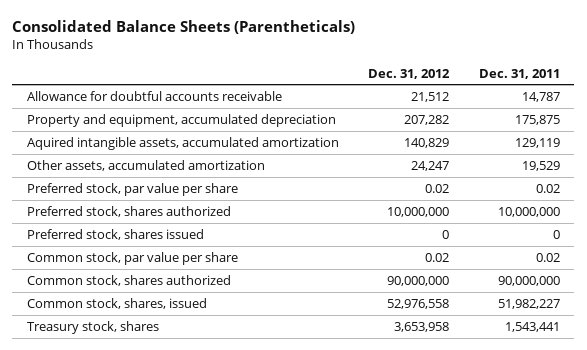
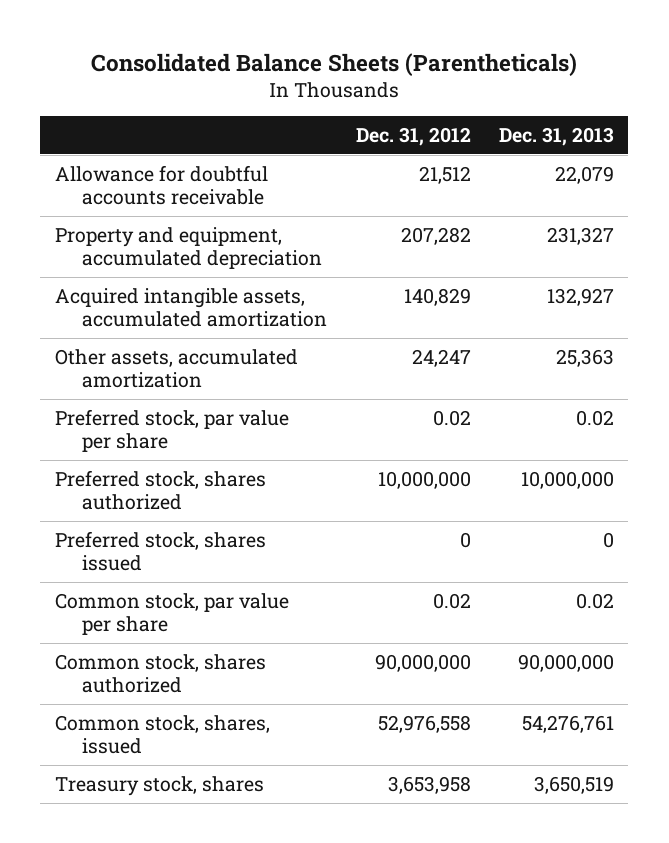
[478,68,560,79] Dec. 31, 2011 -> none
none -> [498,126,614,146] Dec. 31, 2013
[27,136,340,150] Aquired intangible assets, accumulated amortization -> [54,287,328,327] Acquired intangible assets, accumulated amortization

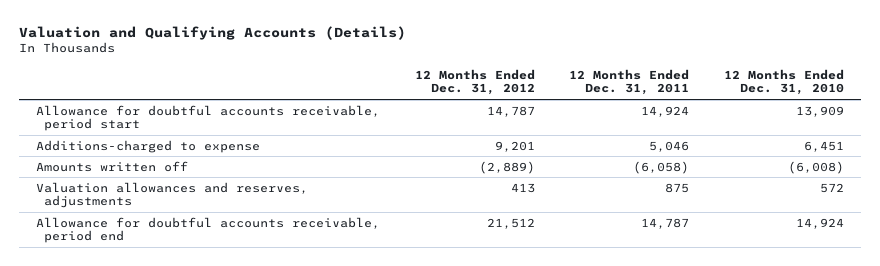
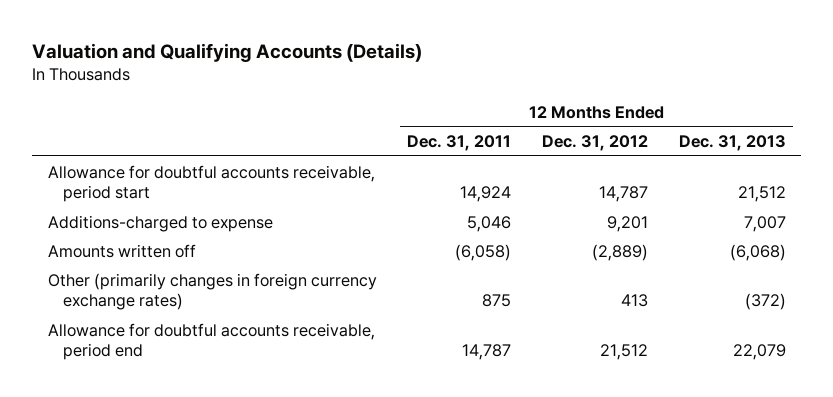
[723,68,844,96] 12 Months Ended Dec. 31, 2010 -> none
none -> [678,135,786,152] Dec. 31, 2013
[36,181,309,209] Valuation allowances and reserves, adjustments -> [47,272,377,311] Other (primarily changes in foreign currency exchange rates)

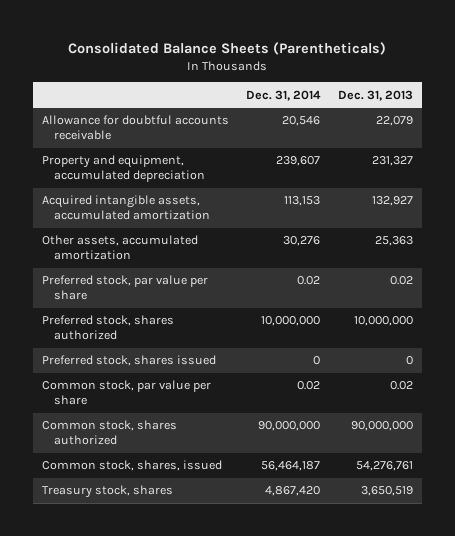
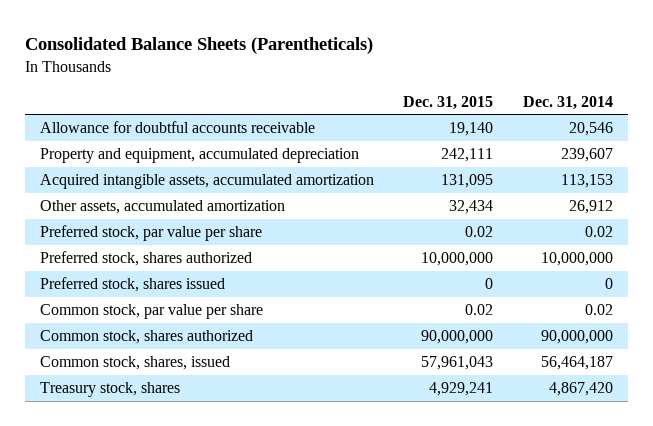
[338,89,414,101] Dec. 31, 2013 -> none
none -> [403,95,494,110] Dec. 31, 2015
[283,236,321,247] 30,276 -> [568,200,613,215] 26,912

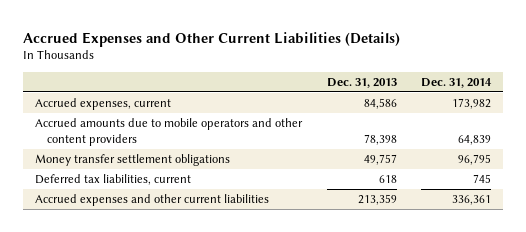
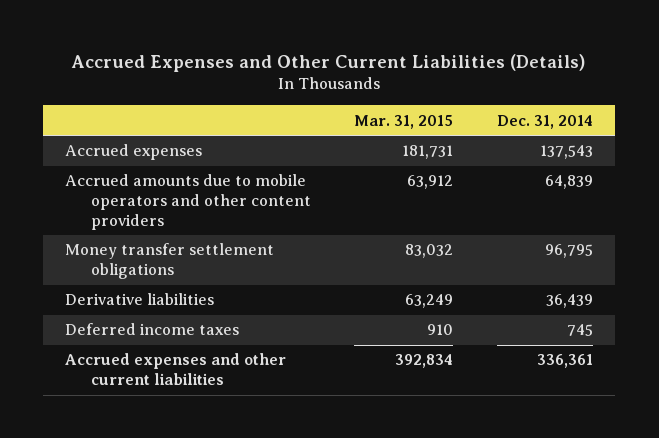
[326,77,397,88] Dec. 31, 2013 -> none
none -> [354,114,454,129] Mar. 31, 2015
[35,98,172,111] Accrued expenses, current -> [65,144,203,161] Accrued expenses
[451,98,491,110] 173,982 -> [540,145,594,160] 137,543
none -> [65,293,215,306] Derivative liabilities
[35,174,192,186] Deferred tax liabilities, current -> [65,323,240,336] Deferred income taxes

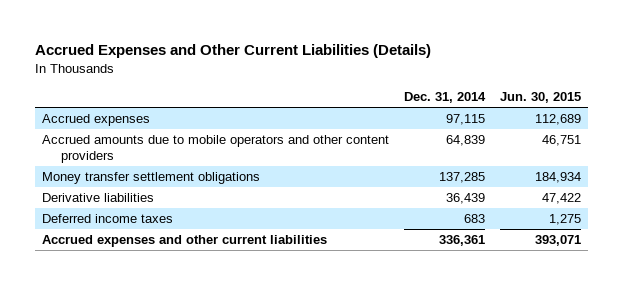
[354,114,454,129] Mar. 31, 2015 -> none
none -> [499,92,581,104] Jun. 30, 2015
[540,145,594,160] 137,543 -> [445,113,485,125] 97,115
[545,244,594,259] 96,795 -> [438,171,485,183] 137,285
[567,324,594,337] 745 -> [463,213,485,223] 683

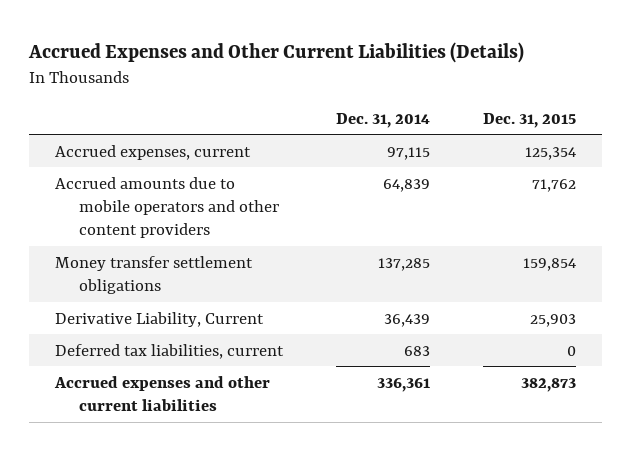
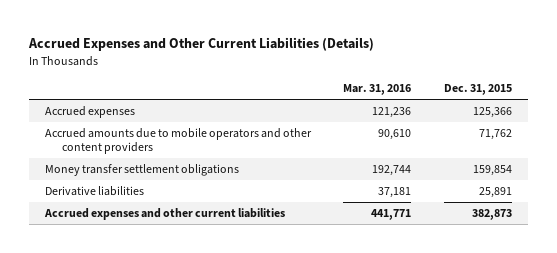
[336,112,431,128] Dec. 31, 2014 -> none
none -> [343,83,412,95] Mar. 31, 2016
[55,144,252,160] Accrued expenses, current -> [45,106,136,119] Accrued expenses
[524,146,576,160] 125,354 -> [472,107,512,119] 125,366
[55,343,285,359] Deferred tax liabilities, current -> none
[55,311,265,327] Derivative Liability, Current -> [45,186,145,197] Derivative liabilities
[529,313,576,327] 25,903 -> [478,187,512,199] 25,891

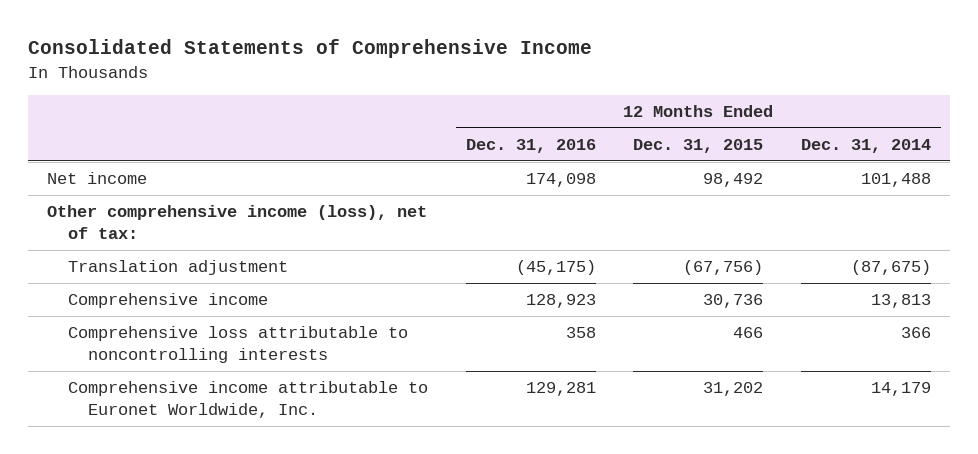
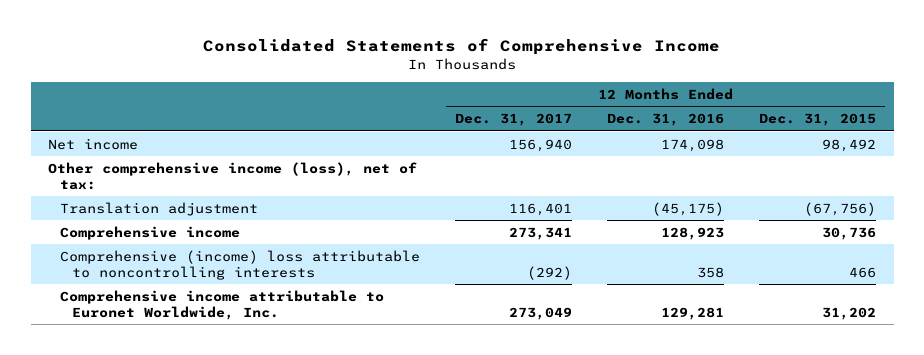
[801,138,932,153] Dec. 31, 2014 -> none
none -> [454,113,572,127] Dec. 31, 2017
[67,326,408,363] Comprehensive loss attributable to noncontrolling interests -> [59,249,420,280] Comprehensive (income) loss attributable to noncontrolling interests

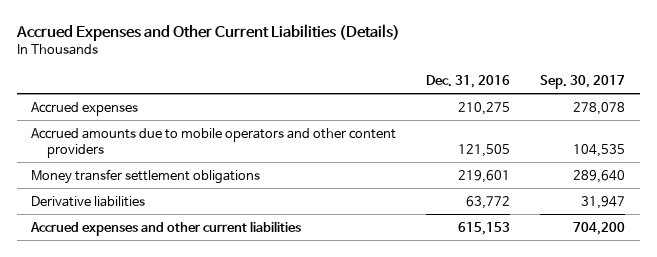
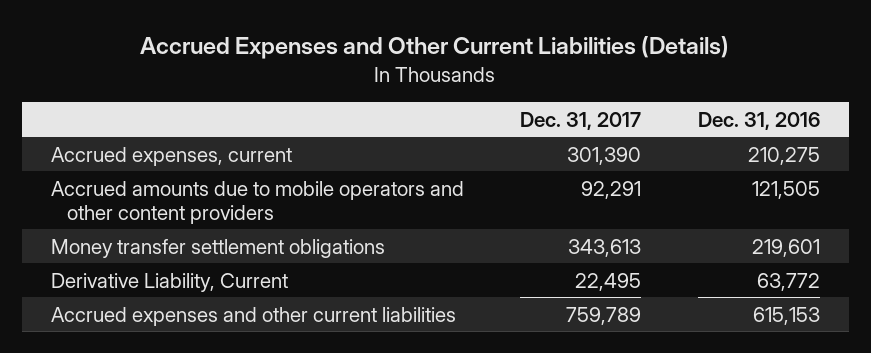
[540,74,626,89] Sep. 30, 2017 -> none
none -> [520,111,642,130] Dec. 31, 2017
[31,101,139,116] Accrued expenses -> [50,146,292,166] Accrued expenses, current
[31,195,146,207] Derivative liabilities -> [50,272,288,292] Derivative Liability, Current

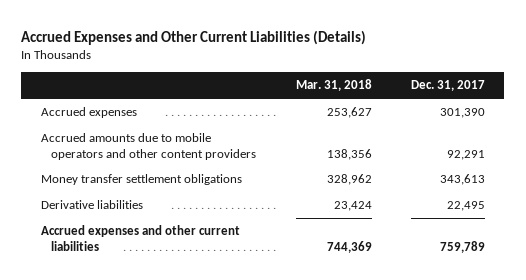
[698,111,821,130] Dec. 31, 2016 -> none
none -> [295,79,372,92] Mar. 31, 2018
[50,146,292,166] Accrued expenses, current -> [40,107,137,119] Accrued expenses
[50,272,288,292] Derivative Liability, Current -> [40,200,143,210] Derivative liabilities

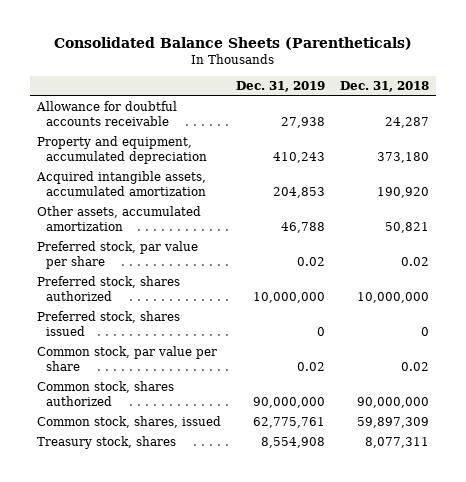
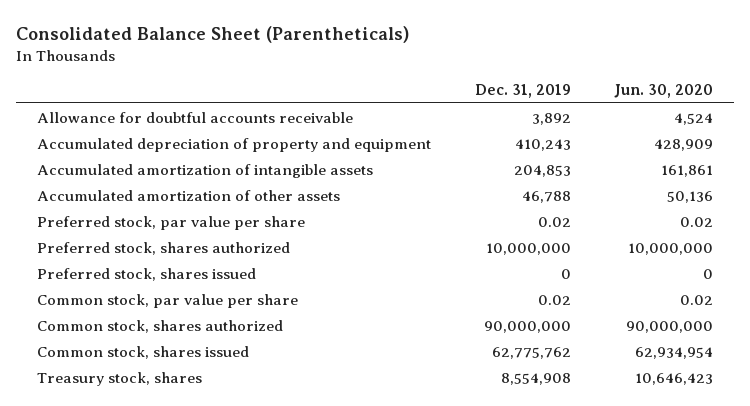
[53,37,412,51] Consolidated Balance Sheets (Parentheticals) -> [15,25,409,43] Consolidated Balance Sheet (Parentheticals)
[339,81,429,93] Dec. 31, 2018 -> none
none -> [613,84,713,99] Jun. 30, 2020
[280,117,325,129] 27,938 -> [531,112,571,125] 3,892
[37,136,207,165] Property and equipment, accumulated depreciation -> [37,137,432,152] Accumulated depreciation of property and equipment
[36,171,207,197] Acquired intangible assets, accumulated amortization -> [37,163,374,178] Accumulated amortization of intangible assets
[37,206,202,232] Other assets, accumulated amortization -> [37,189,341,201] Accumulated amortization of other assets
[37,416,222,429] Common stock, shares, issued -> [37,345,250,359] Common stock, shares issued
[252,417,325,429] 62,775,761 -> [491,346,571,359] 62,775,762

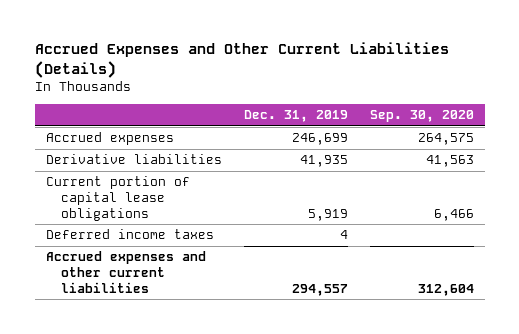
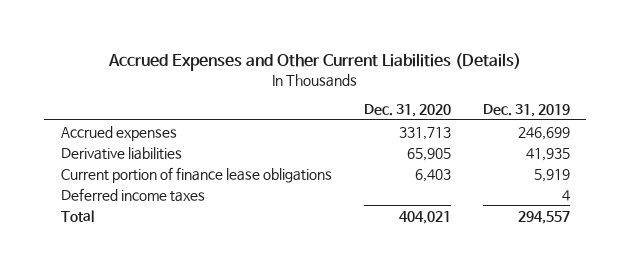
[369,110,474,123] Sep. 30, 2020 -> none
none -> [363,104,451,118] Dec. 31, 2020
[45,176,190,221] Current portion of capital lease obligations -> [60,166,332,183] Current portion of finance lease obligations
[45,251,206,293] Accrued expenses and other current liabilities -> [60,209,94,222] Total

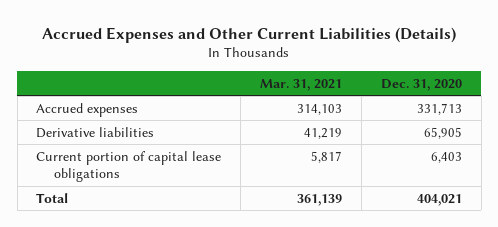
[483,104,571,118] Dec. 31, 2019 -> none
none -> [260,78,343,91] Mar. 31, 2021
[60,187,205,202] Deferred income taxes -> none
[60,166,332,183] Current portion of finance lease obligations -> [36,150,222,183] Current portion of capital lease obligations

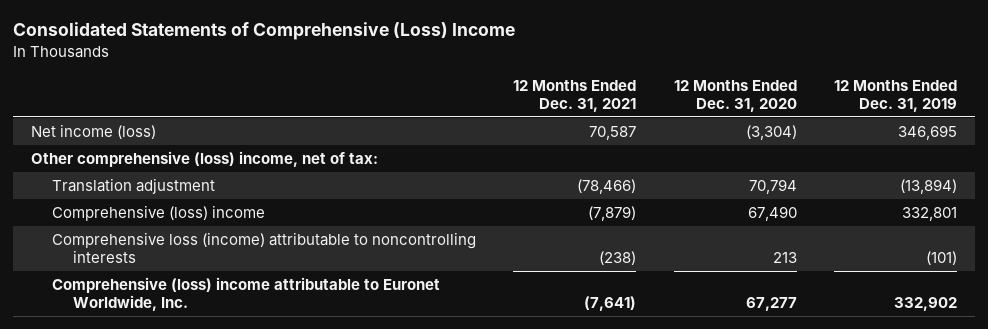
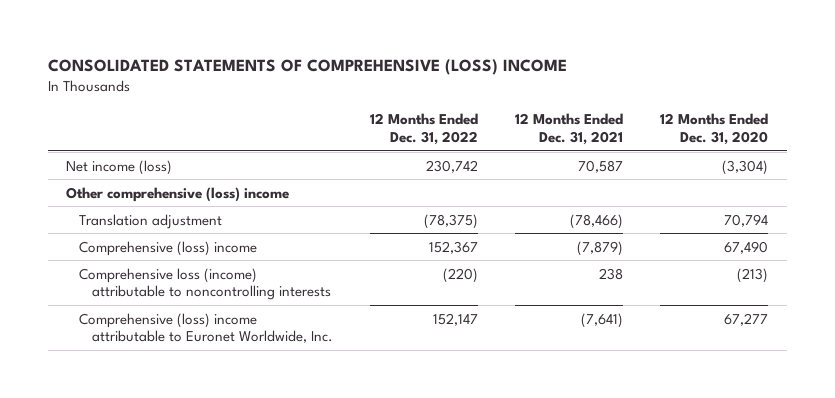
[12,22,515,41] Consolidated Statements of Comprehensive (Loss) Income -> [47,58,567,75] CONSOLIDATED STATEMENTS OF COMPREHENSIVE (LOSS) INCOME
[833,79,957,112] 12 Months Ended Dec. 31, 2019 -> none
none -> [369,112,478,145] 12 Months Ended Dec. 31, 2022
[31,150,379,167] Other comprehensive (loss) income, net of tax: -> [66,186,290,202] Other comprehensive (loss) income
[599,251,637,266] (238) -> [599,267,624,280] 238
[772,252,797,264] 213 -> [737,267,769,283] (213)

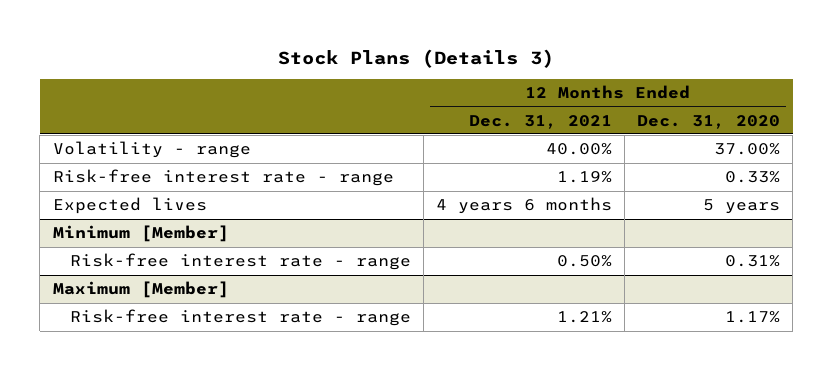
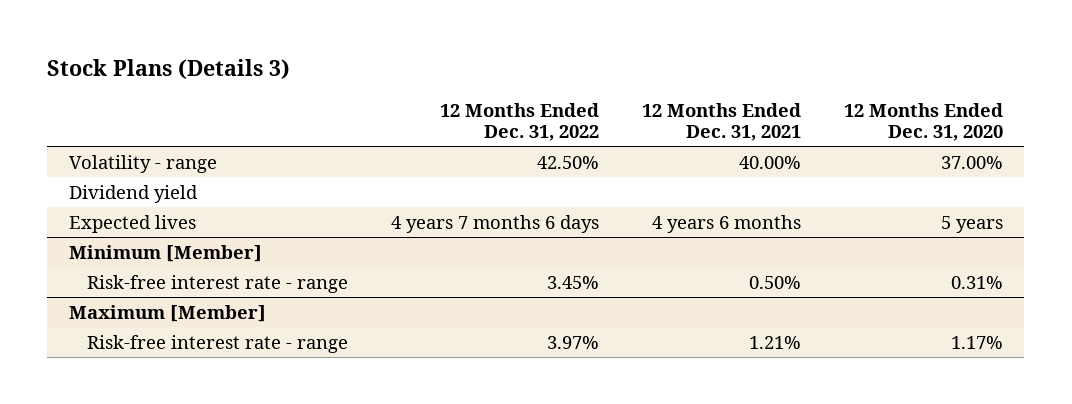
none -> [440,102,600,142] 12 Months Ended Dec. 31, 2022
[52,169,394,187] Risk-free interest rate - range -> none
none -> [68,184,198,203] Dividend yield

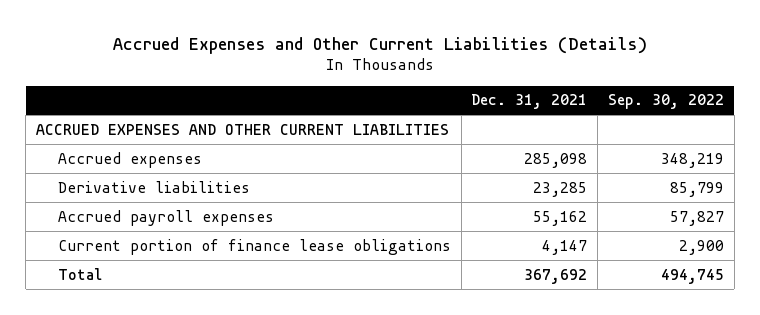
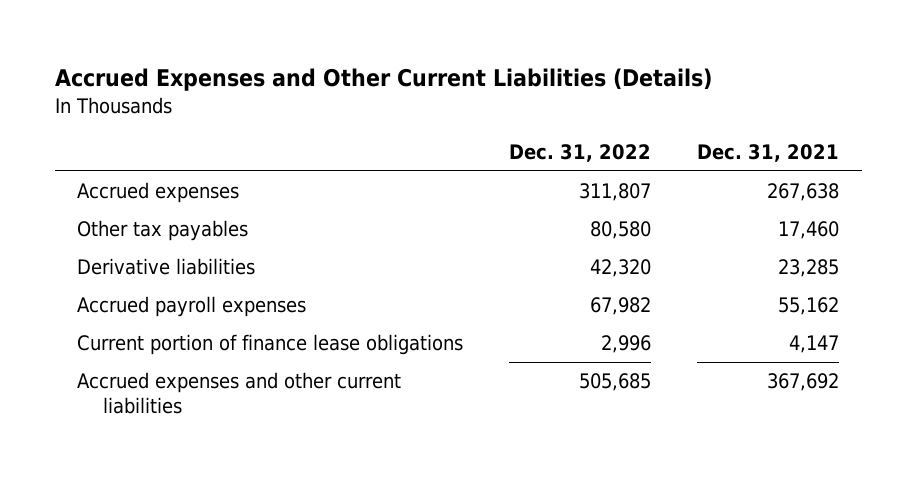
[607,94,724,110] Sep. 30, 2022 -> none
none -> [509,144,652,163] Dec. 31, 2022
[36,123,450,135] ACCRUED EXPENSES AND OTHER CURRENT LIABILITIES -> none
[524,152,588,168] 285,098 -> [766,183,839,202] 267,638
none -> [77,220,249,242] Other tax payables
[57,267,102,280] Total -> [77,372,402,415] Accrued expenses and other current liabilities

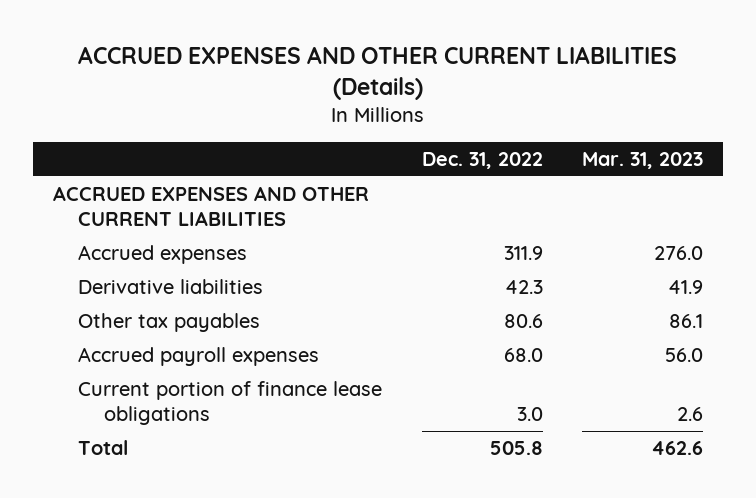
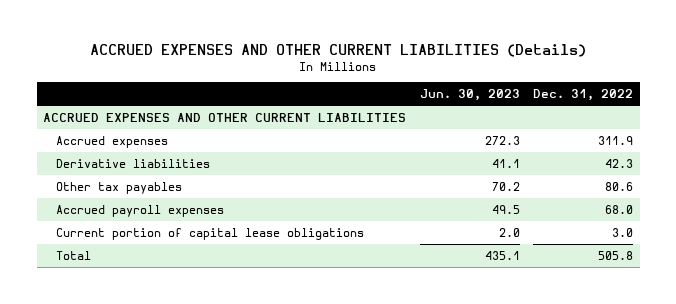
[582,151,704,169] Mar. 31, 2023 -> none
none -> [419,89,520,102] Jun. 30, 2023
[78,381,383,426] Current portion of finance lease obligations -> [55,227,364,240] Current portion of capital lease obligations

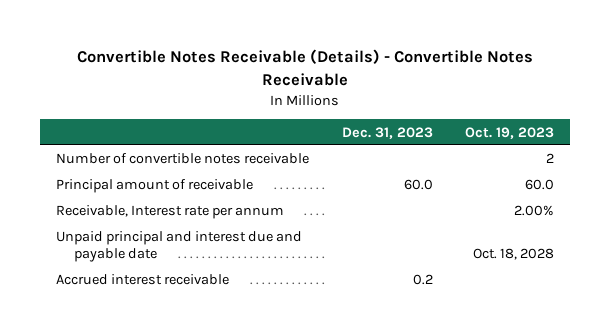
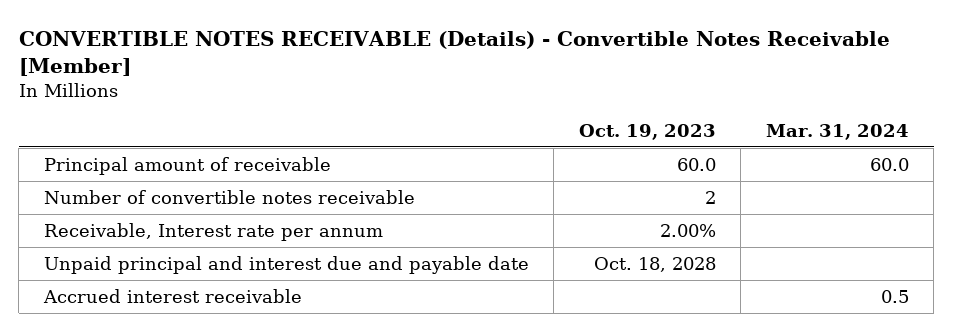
[77,49,534,86] Convertible Notes Receivable (Details) - Convertible Notes Receivable -> [18,30,890,76] CONVERTIBLE NOTES RECEIVABLE (Details) - Convertible Notes Receivable [Member]
[341,126,433,139] Dec. 31, 2023 -> none
none -> [765,123,909,140] Mar. 31, 2024
[56,153,310,165] Number of convertible notes receivable -> [43,189,415,204] Number of convertible notes receivable

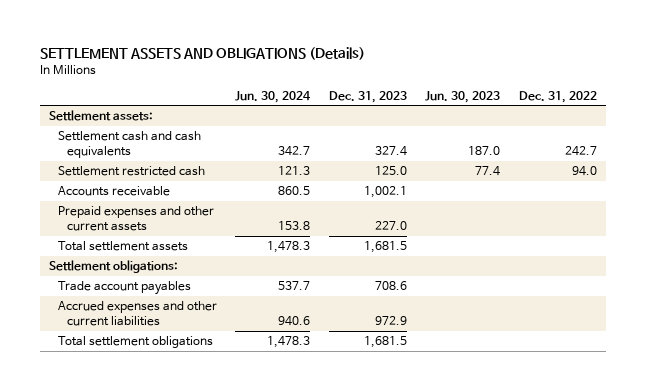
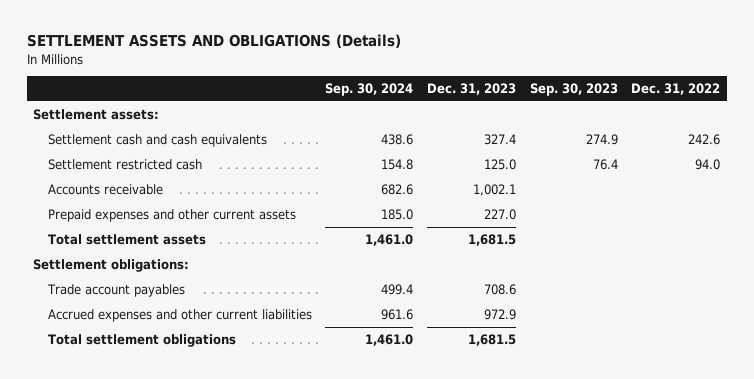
[235,90,312,103] Jun. 30, 2024 -> none
[425,90,501,103] Jun. 30, 2023 -> none
none -> [325,83,414,97] Sep. 30, 2024
none -> [529,83,618,97] Sep. 30, 2023
[564,146,597,157] 242.7 -> [688,133,721,145] 242.6

